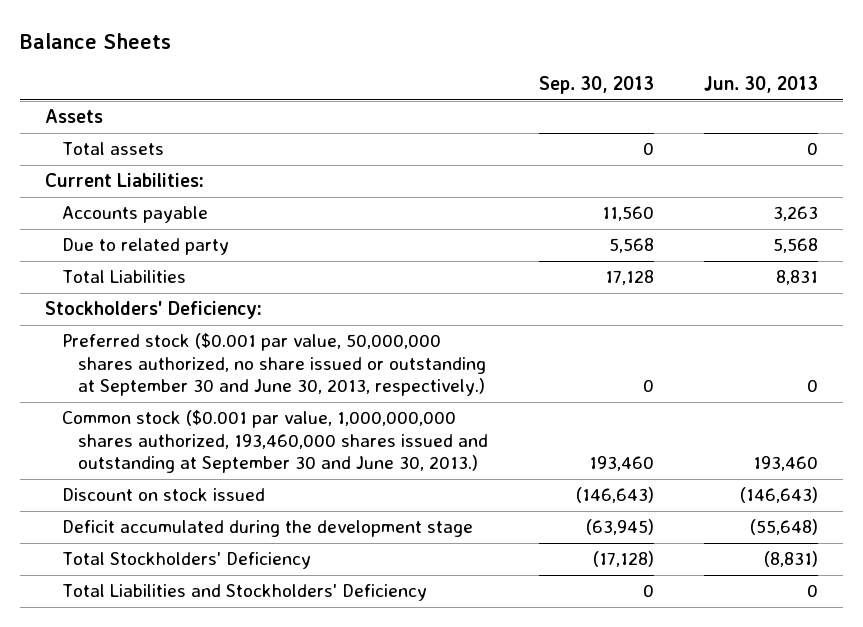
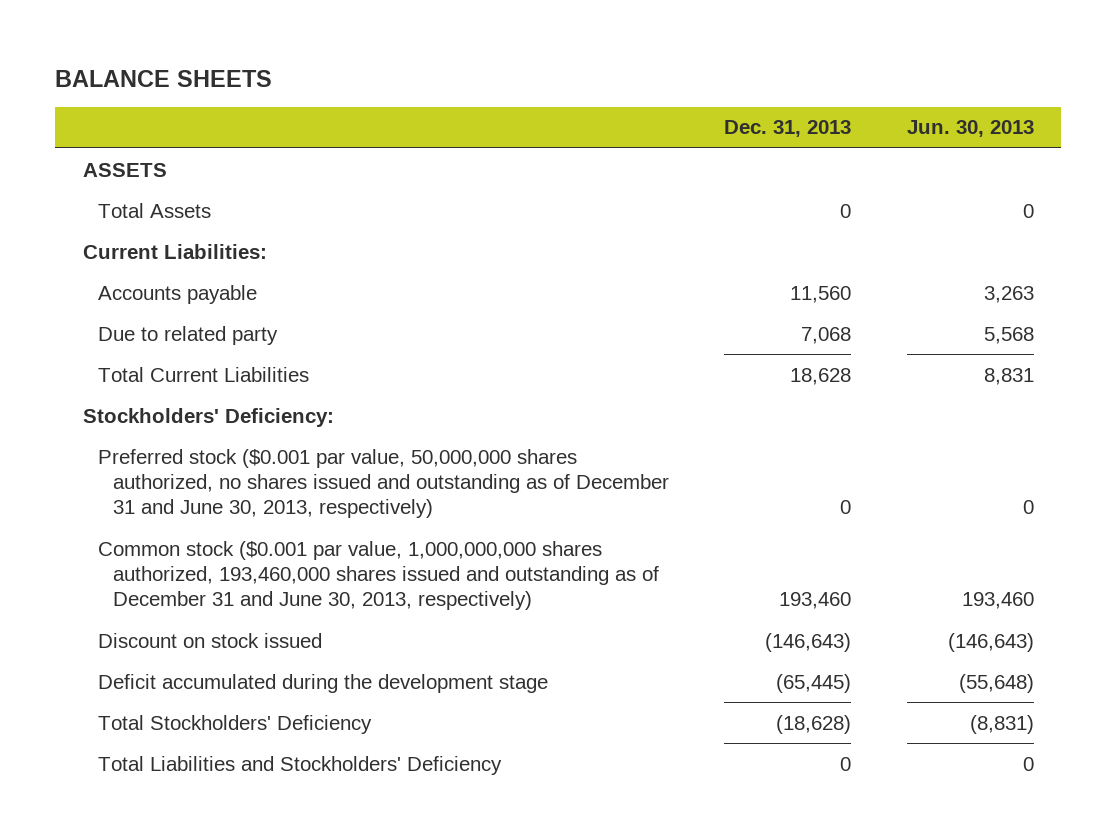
[19,32,171,49] Balance Sheets -> [55,69,273,87] BALANCE SHEETS
[538,76,654,95] Sep. 30, 2013 -> none
none -> [724,120,852,138] Dec. 31, 2013
[44,109,103,124] Assets -> [82,162,167,177] ASSETS
[61,142,164,156] Total assets -> [97,202,211,218] Total Assets
[61,270,186,284] Total Liabilities -> [97,366,309,382] Total Current Liabilities
[61,333,487,397] Preferred stock ($0.001 par value, 50,000,000 shares authorized, no share issued or outstanding at September 30 and June 30, 2013, respectively.) -> [97,448,669,519] Preferred stock ($0.001 par value, 50,000,000 shares authorized, no shares issued and outstanding as of December 31 and June 30, 2013, respectively)
[61,410,489,474] Common stock ($0.001 par value, 1,000,000,000 shares authorized, 193,460,000 shares issued and outstanding at September 30 and June 30, 2013.) -> [97,540,659,611] Common stock ($0.001 par value, 1,000,000,000 shares authorized, 193,460,000 shares issued and outstanding as of December 31 and June 30, 2013, respectively)

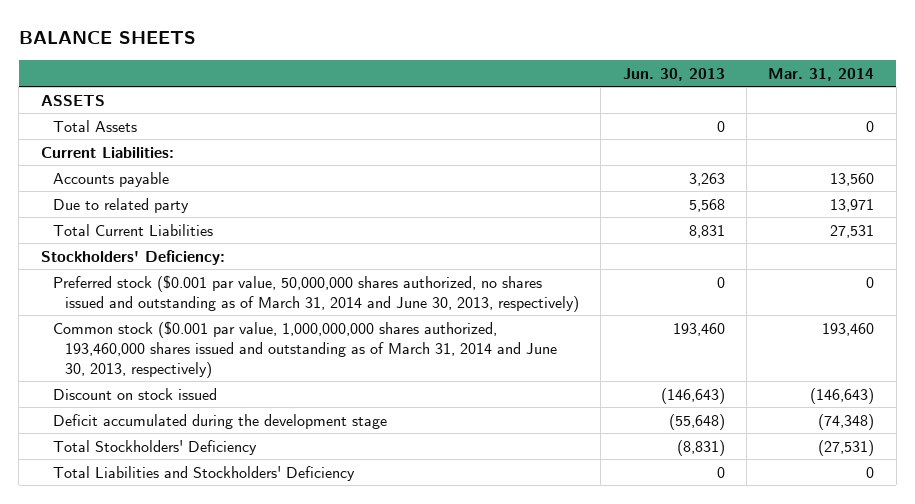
[724,120,852,138] Dec. 31, 2013 -> none
none -> [768,67,875,81] Mar. 31, 2014
[97,448,669,519] Preferred stock ($0.001 par value, 50,000,000 shares authorized, no shares issued and outstanding as of December 31 and June 30, 2013, respectively) -> [52,274,579,312] Preferred stock ($0.001 par value, 50,000,000 shares authorized, no shares issued and outstanding as of March 31, 2014 and June 30, 2013, respectively)
[97,540,659,611] Common stock ($0.001 par value, 1,000,000,000 shares authorized, 193,460,000 shares issued and outstanding as of December 31 and June 30, 2013, respectively) -> [52,320,557,379] Common stock ($0.001 par value, 1,000,000,000 shares authorized, 193,460,000 shares issued and outstanding as of March 31, 2014 and June 30, 2013, respectively)

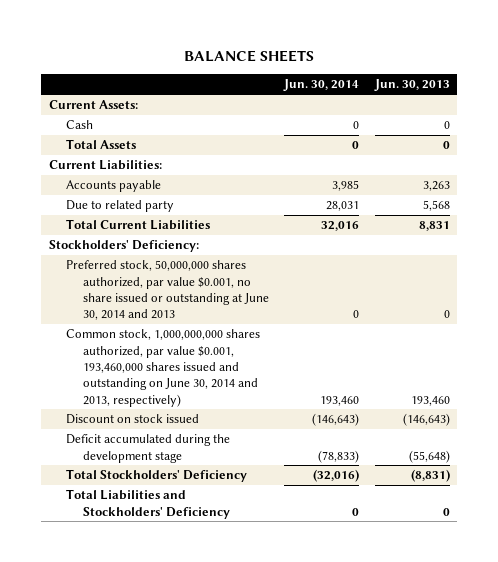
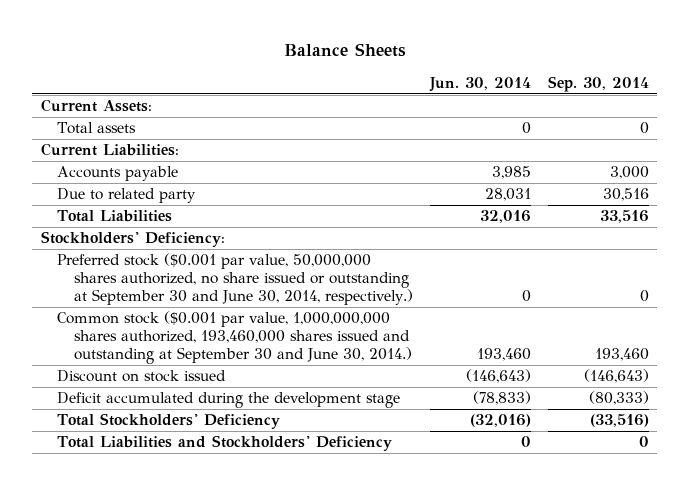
[184,50,315,63] BALANCE SHEETS -> [283,43,406,58] Balance Sheets
[373,79,450,92] Jun. 30, 2013 -> none
none -> [547,75,649,92] Sep. 30, 2014
[65,120,93,130] Cash -> none
[65,139,136,150] Total Assets -> [57,122,137,135] Total assets
[65,219,210,231] Total Current Liabilities -> [57,210,173,223] Total Liabilities
[65,260,269,321] Preferred stock, 50,000,000 shares authorized, par value $0.001, no share issued or outstanding at June 30, 2014 and 2013 -> [57,253,413,306] Preferred stock ($0.001 par value, 50,000,000 shares authorized, no share issued or outstanding at September 30 and June 30, 2014, respectively.)
[65,329,260,407] Common stock, 1,000,000,000 shares authorized, par value $0.001, 193,460,000 shares issued and outstanding on June 30, 2014 and 2013, respectively) -> [57,311,412,365] Common stock ($0.001 par value, 1,000,000,000 shares authorized, 193,460,000 shares issued and outstanding at September 30 and June 30, 2014.)

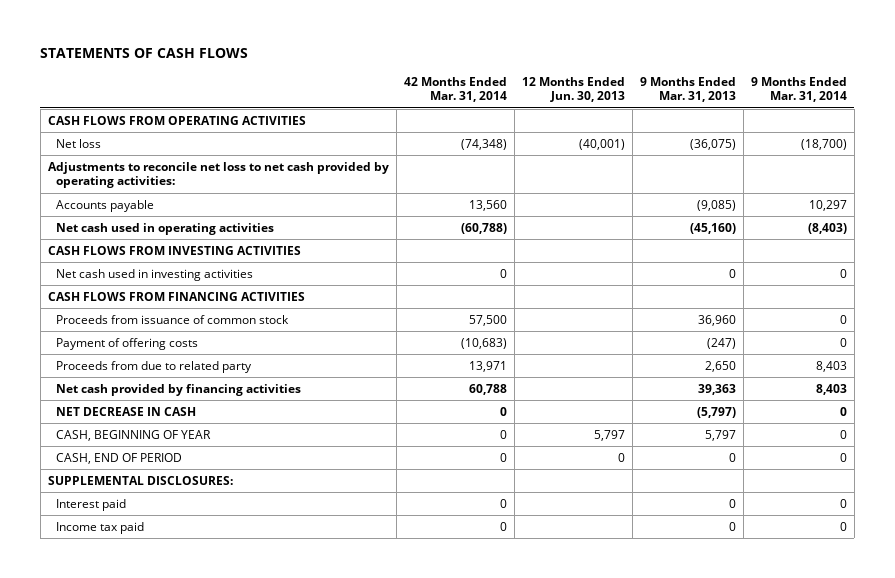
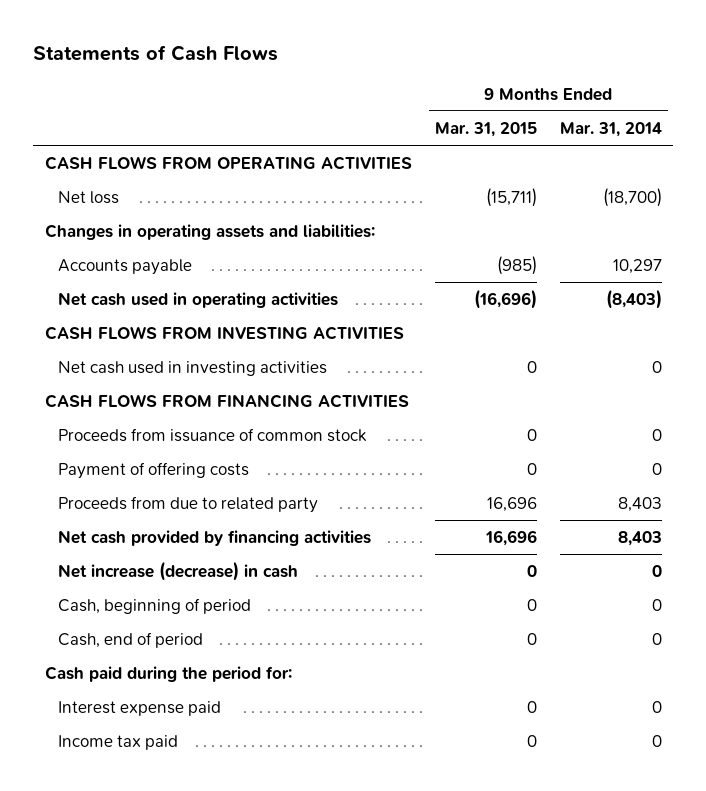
[40,48,249,59] STATEMENTS OF CASH FLOWS -> [33,44,279,61] Statements of Cash Flows
[403,76,507,103] 42 Months Ended Mar. 31, 2014 -> none
[521,76,625,103] 12 Months Ended Jun. 30, 2013 -> none
[639,76,736,103] 9 Months Ended Mar. 31, 2013 -> none
none -> [434,121,537,137] Mar. 31, 2015
[47,161,389,189] Adjustments to reconcile net loss to net cash provided by operating activities: -> none
none -> [44,223,375,240] Changes in operating assets and liabilities:
[56,406,197,416] NET DECREASE IN CASH -> [58,560,299,581] Net increase (decrease) in cash
[56,429,212,441] CASH, BEGINNING OF YEAR -> [58,597,252,614] Cash, beginning of period
[56,452,183,464] CASH, END OF PERIOD -> [58,631,204,648] Cash, end of period
[47,475,233,485] SUPPLEMENTAL DISCLOSURES: -> [44,665,292,682] Cash paid during the period for:
[56,498,127,511] Interest paid -> [58,700,222,716] Interest expense paid

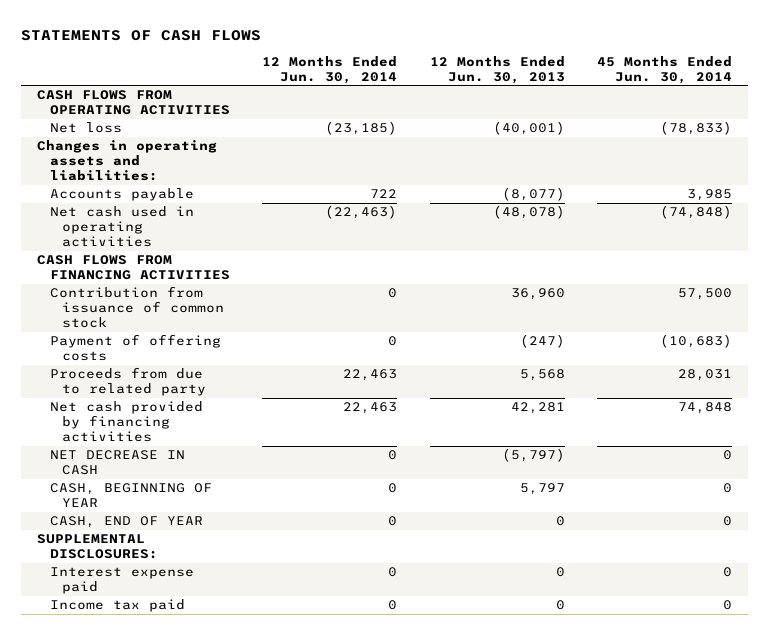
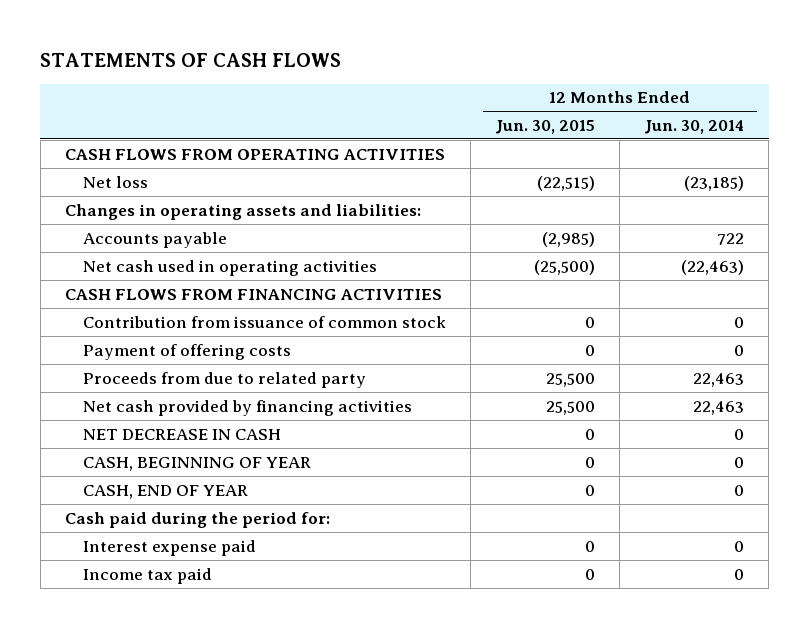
[429,55,565,84] 12 Months Ended Jun. 30, 2013 -> none
[597,55,733,84] 45 Months Ended Jun. 30, 2014 -> none
none -> [495,119,596,134] Jun. 30, 2015
[37,534,158,560] SUPPLEMENTAL DISCLOSURES: -> [64,511,330,528] Cash paid during the period for:

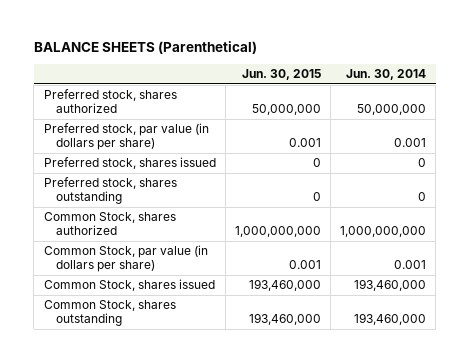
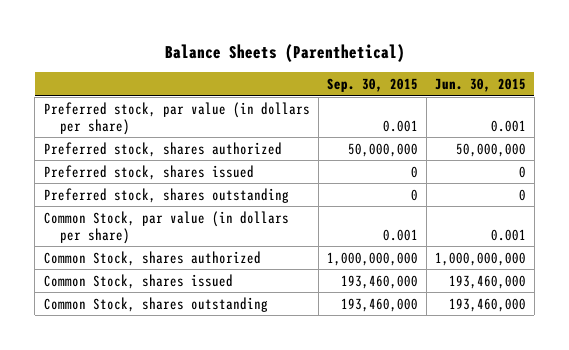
[33,41,257,55] BALANCE SHEETS (Parenthetical) -> [164,43,405,62] Balance Sheets (Parenthetical)
[346,69,427,81] Jun. 30, 2014 -> none
none -> [326,78,418,93] Sep. 30, 2015
[43,89,177,113] Preferred stock, shares authorized -> [43,141,282,157] Preferred stock, shares authorized
[43,212,176,235] Common Stock, shares authorized -> [43,250,261,266] Common Stock, shares authorized

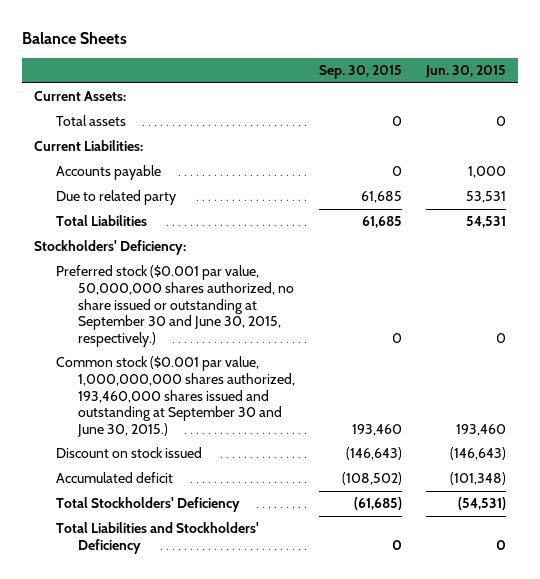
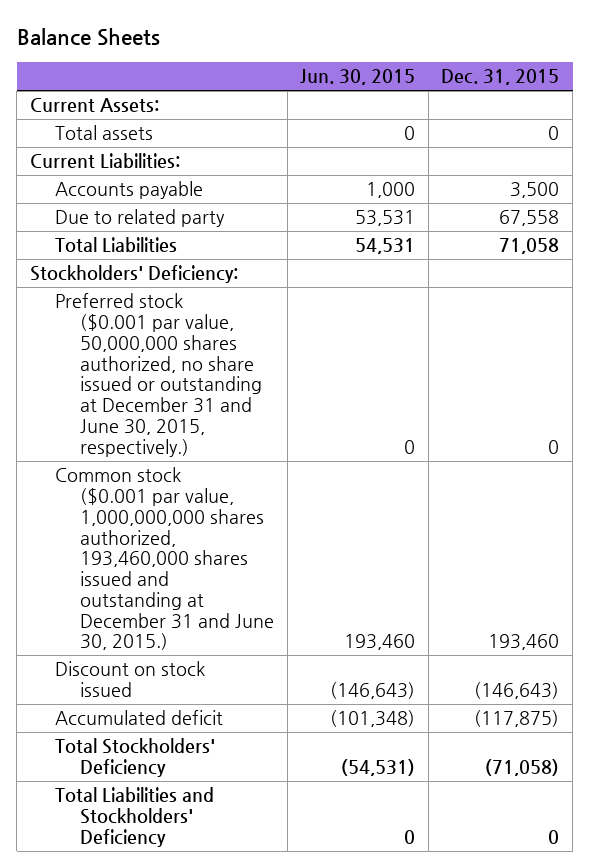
[318,65,402,80] Sep. 30, 2015 -> none
none -> [441,69,560,86] Dec. 31, 2015
[55,265,294,348] Preferred stock ($0.001 par value, 50,000,000 shares authorized, no share issued or outstanding at September 30 and June 30, 2015, respectively.) -> [54,293,263,457] Preferred stock ($0.001 par value, 50,000,000 shares authorized, no share issued or outstanding at December 31 and June 30, 2015, respectively.)
[55,356,295,438] Common stock ($0.001 par value, 1,000,000,000 shares authorized, 193,460,000 shares issued and outstanding at September 30 and June 30, 2015.) -> [54,467,275,651] Common stock ($0.001 par value, 1,000,000,000 shares authorized, 193,460,000 shares issued and outstanding at December 31 and June 30, 2015.)

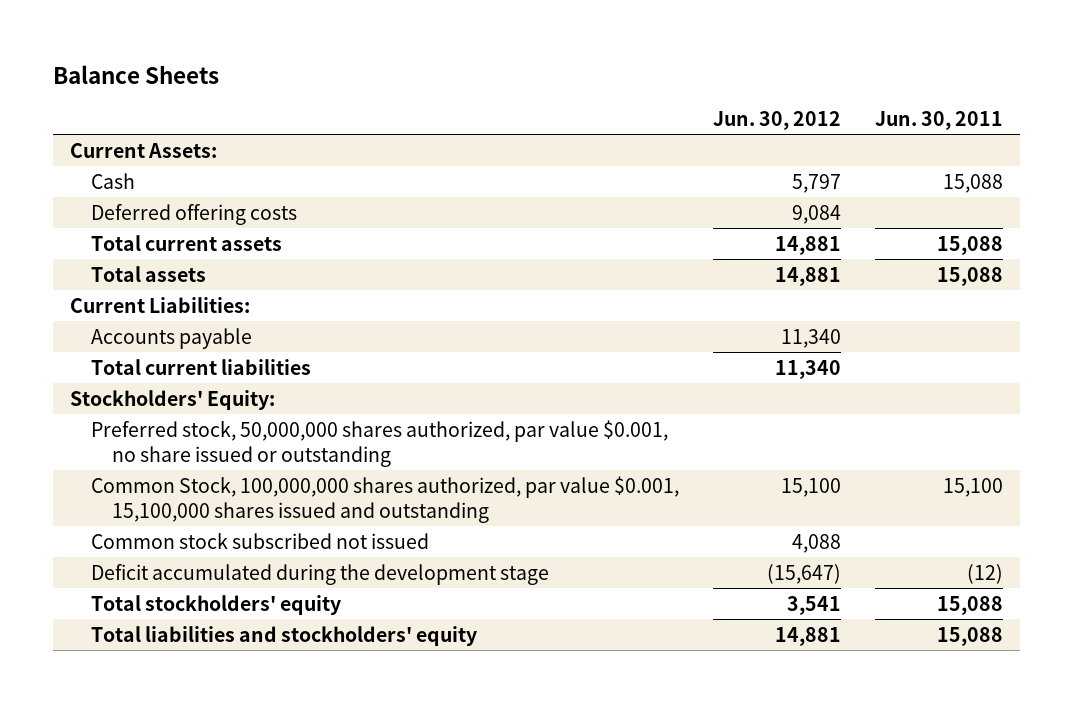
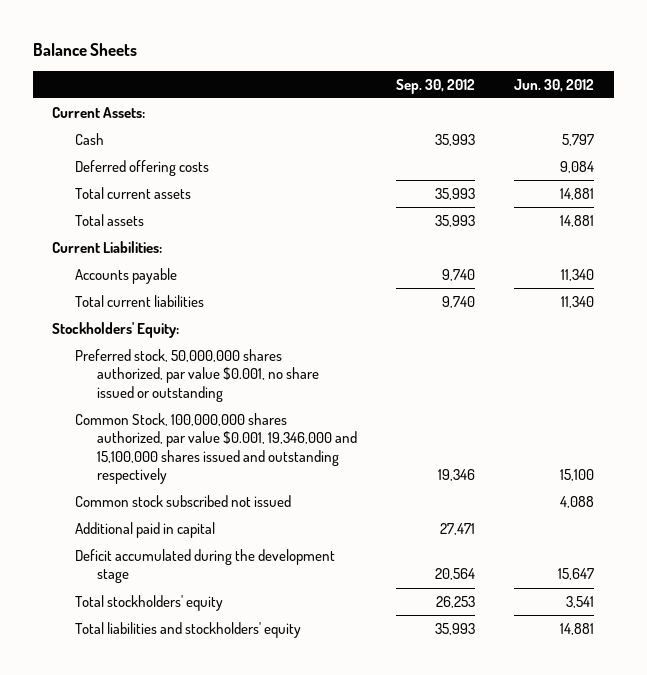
[874,110,1003,130] Jun. 30, 2011 -> none
none -> [396,78,476,94] Sep. 30, 2012
[91,475,680,524] Common Stock, 100,000,000 shares authorized, par value $0.001, 15,100,000 shares issued and outstanding -> [74,412,358,485] Common Stock, 100,000,000 shares authorized, par value $0.001, 19,346,000 and 15,100,000 shares issued and outstanding respectively
none -> [74,521,215,538] Additional paid in capital
[766,563,841,584] (15,647) -> [558,568,595,581] 15,647

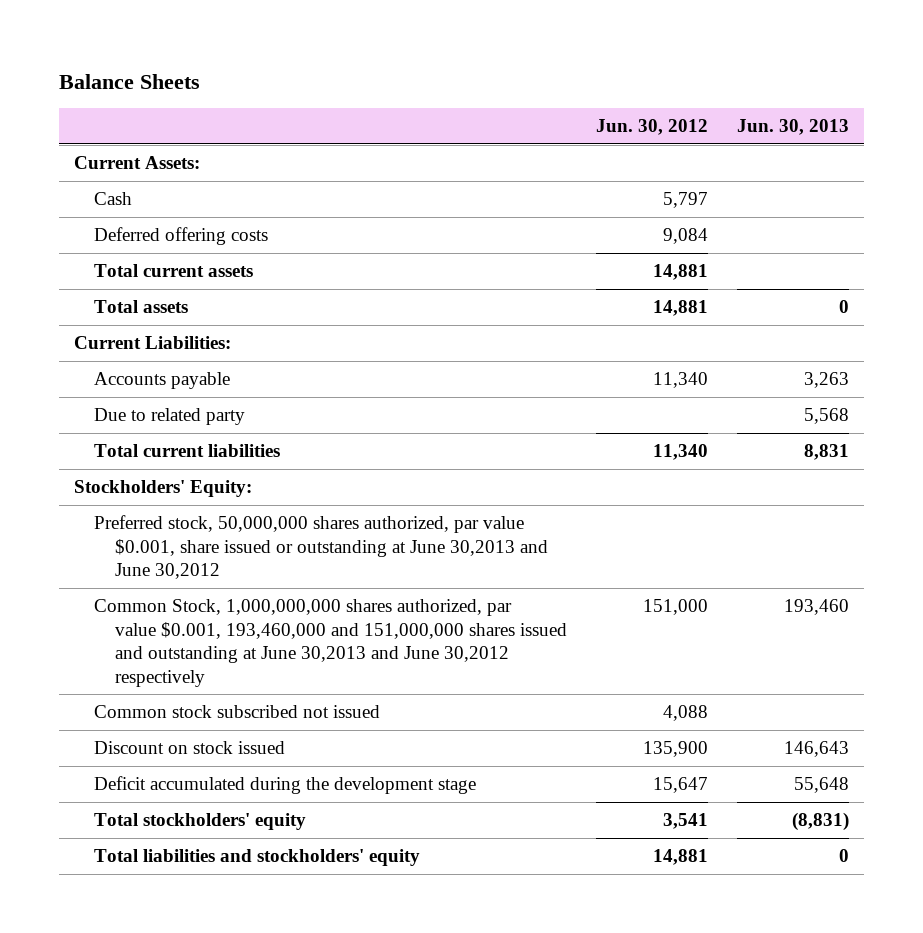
[396,78,476,94] Sep. 30, 2012 -> none
none -> [737,118,850,135] Jun. 30, 2013
none -> [94,408,246,426] Due to related party
[74,348,320,402] Preferred stock, 50,000,000 shares authorized, par value $0.001, no share issued or outstanding -> [94,515,548,580] Preferred stock, 50,000,000 shares authorized, par value $0.001, share issued or outstanding at June 30,2013 and June 30,2012
[74,412,358,485] Common Stock, 100,000,000 shares authorized, par value $0.001, 19,346,000 and 15,100,000 shares issued and outstanding respectively -> [94,599,567,687] Common Stock, 1,000,000,000 shares authorized, par value $0.001, 193,460,000 and 151,000,000 shares issued and outstanding at June 30,2013 and June 30,2012 respectively
[560,469,595,482] 15,100 -> [642,599,708,616] 151,000
[74,521,215,538] Additional paid in capital -> none
none -> [94,741,286,755] Discount on stock issued

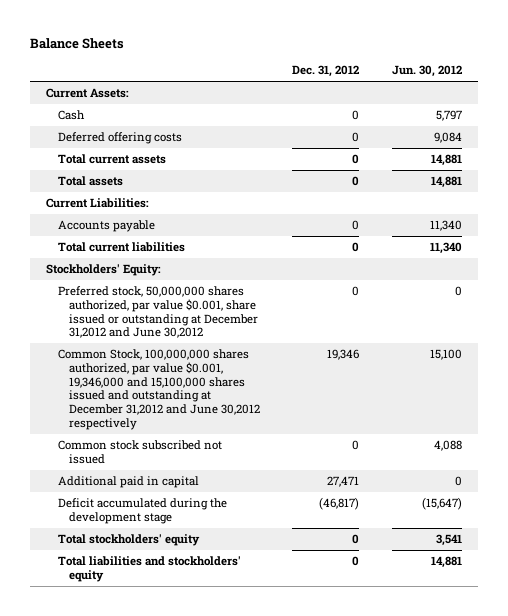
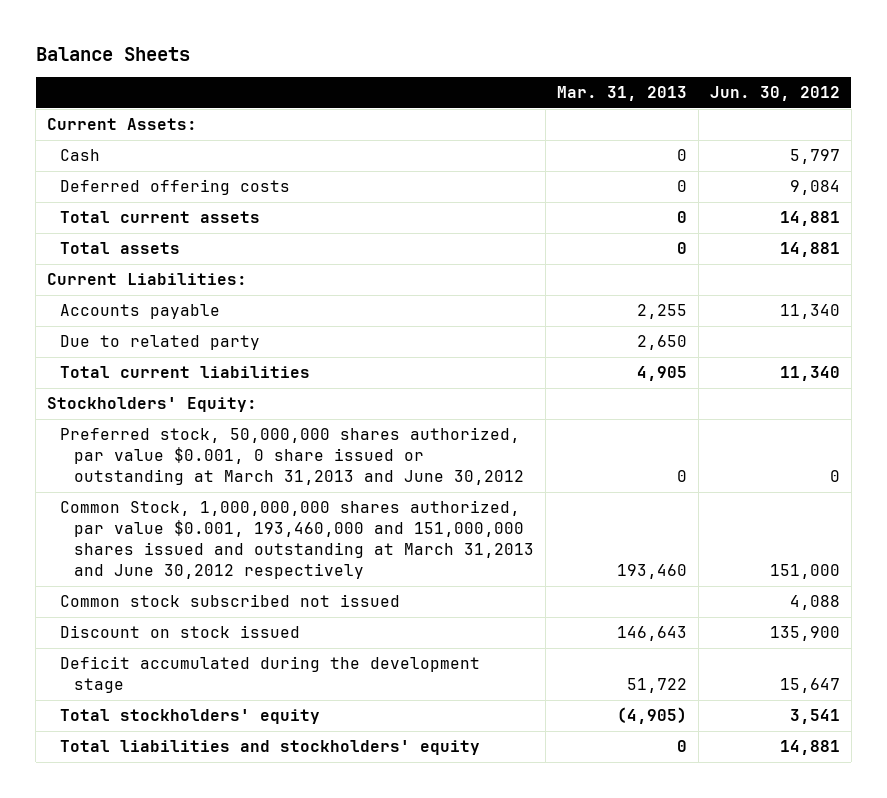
[292,65,360,78] Dec. 31, 2012 -> none
none -> [556,86,687,102] Mar. 31, 2013
none -> [60,335,261,351] Due to related party
[57,286,258,339] Preferred stock, 50,000,000 shares authorized, par value $0.001, share issued or outstanding at December 31,2012 and June 30,2012 -> [60,427,524,486] Preferred stock, 50,000,000 shares authorized, par value $0.001, 0 share issued or outstanding at March 31,2013 and June 30,2012
[57,349,260,430] Common Stock, 100,000,000 shares authorized, par value $0.001, 19,346,000 and 15,100,000 shares issued and outstanding at December 31,2012 and June 30,2012 respectively -> [60,500,534,580] Common Stock, 1,000,000,000 shares authorized, par value $0.001, 193,460,000 and 151,000,000 shares issued and outstanding at March 31,2013 and June 30,2012 respectively
[429,349,462,361] 15,100 -> [769,564,840,580] 151,000
[57,476,199,489] Additional paid in capital -> none
none -> [60,625,301,639] Discount on stock issued
[421,497,462,511] (15,647) -> [779,678,840,694] 15,647

